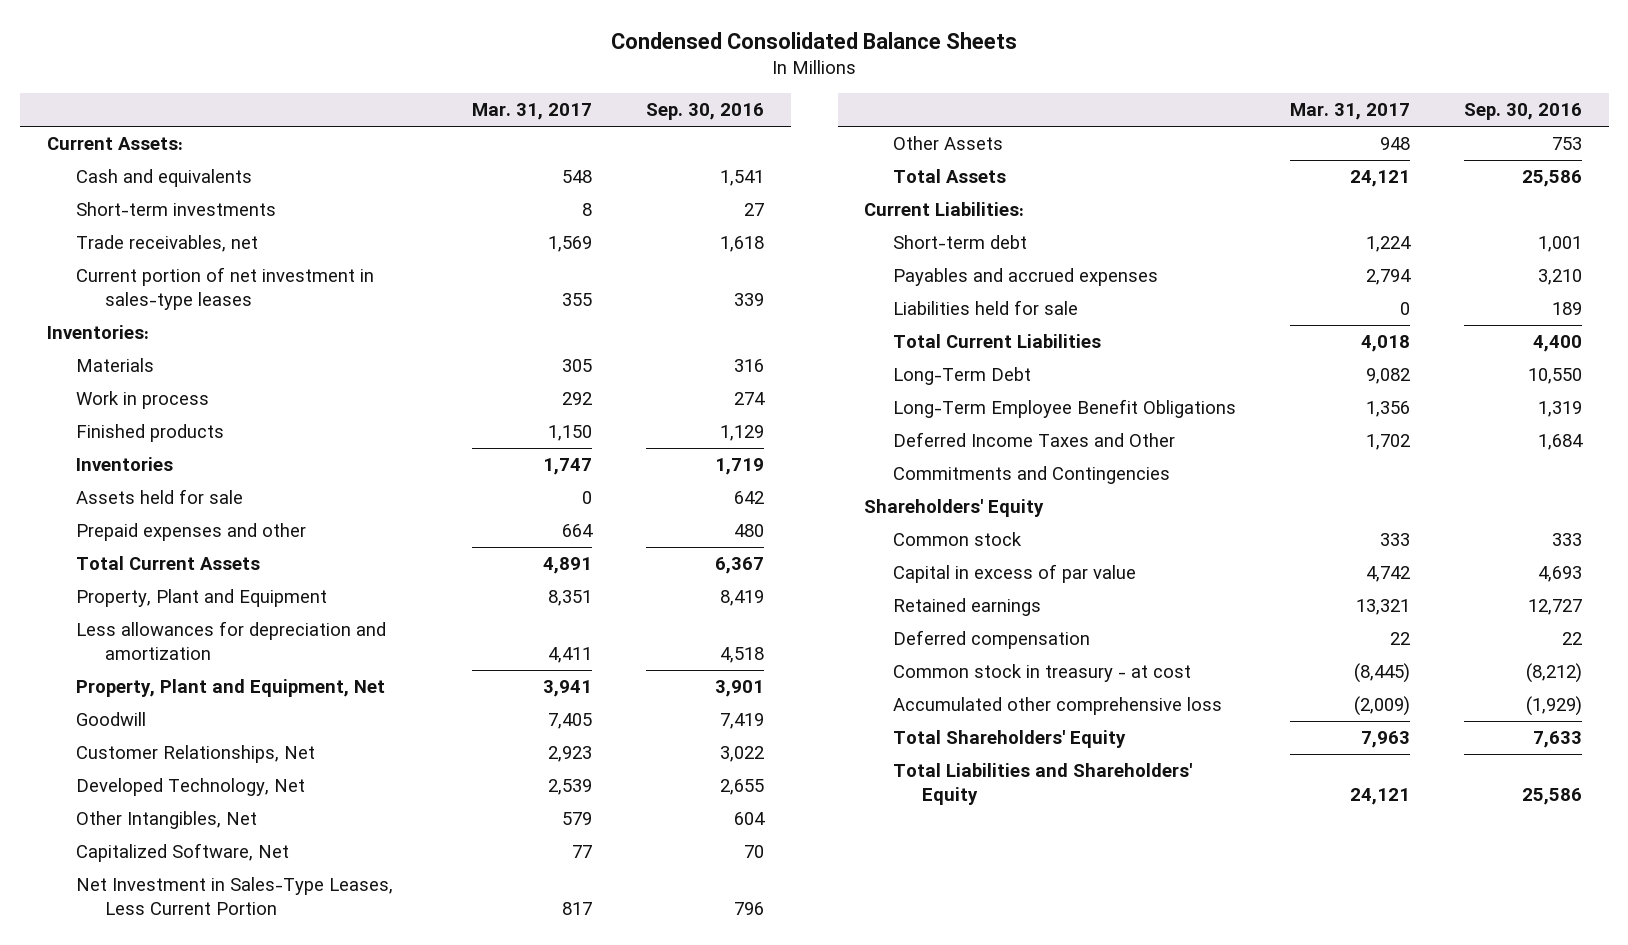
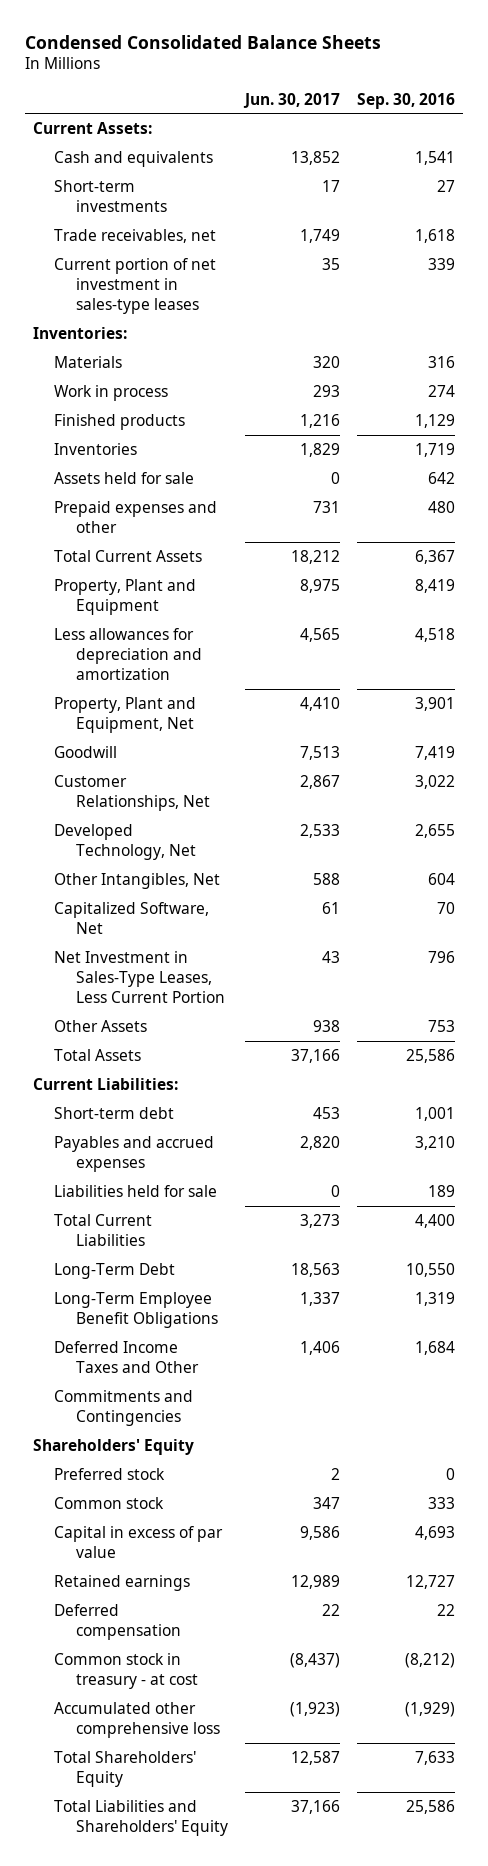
[472,103,593,121] Mar. 31, 2017 -> none
none -> [242,92,340,108] Jun. 30, 2017
none -> [54,1467,166,1480] Preferred stock

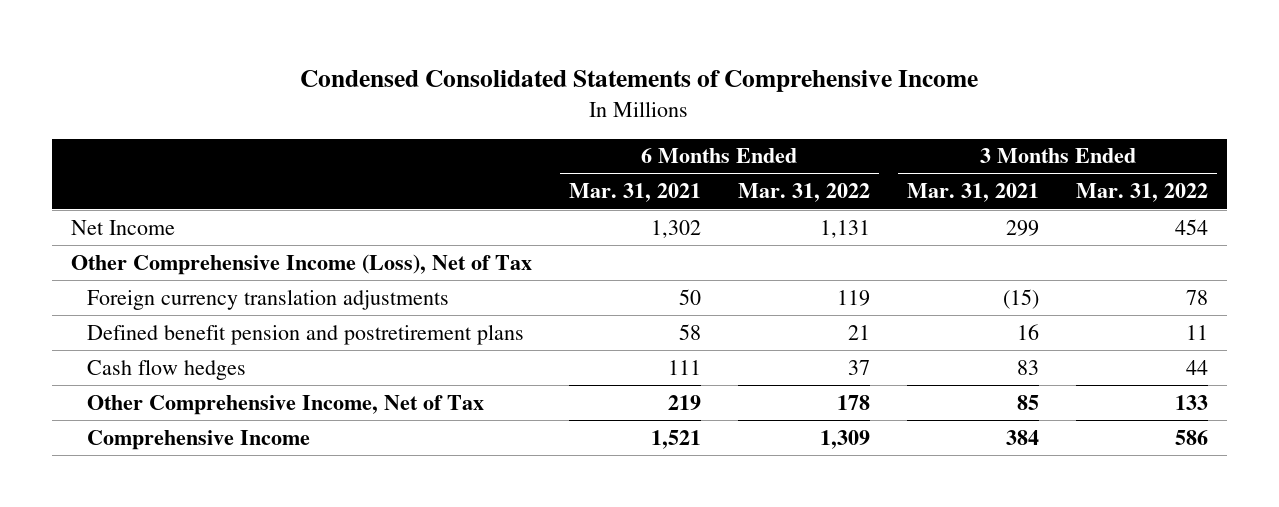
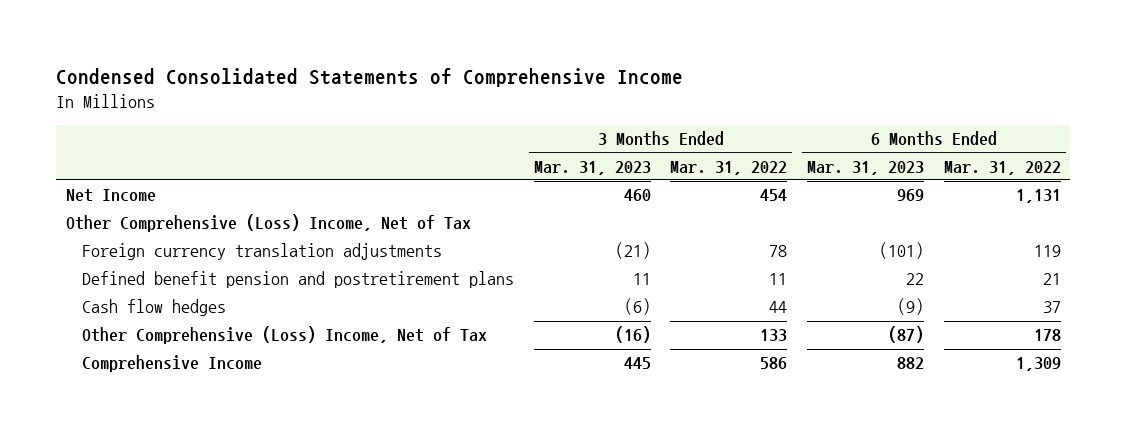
[568,183,701,203] Mar. 31, 2021 -> none
[906,183,1039,203] Mar. 31, 2021 -> none
none -> [533,160,651,175] Mar. 31, 2023
none -> [807,160,925,175] Mar. 31, 2023
[70,253,532,275] Other Comprehensive Income (Loss), Net of Tax -> [65,214,471,233] Other Comprehensive (Loss) Income, Net of Tax
[87,394,485,415] Other Comprehensive Income, Net of Tax -> [82,326,488,345] Other Comprehensive (Loss) Income, Net of Tax

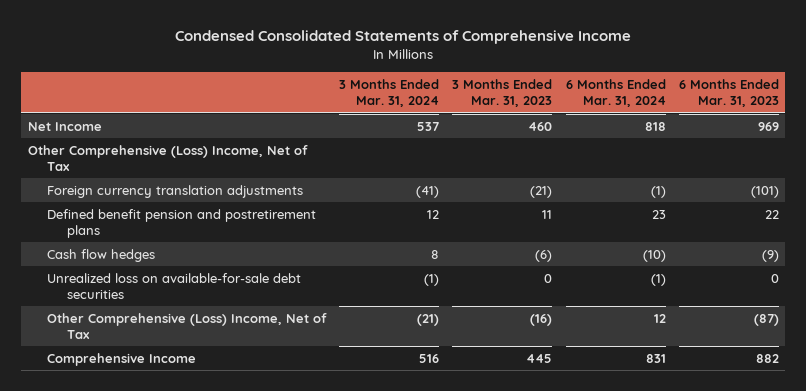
[670,160,788,175] Mar. 31, 2022 -> none
[943,160,1061,175] Mar. 31, 2022 -> none
none -> [339,78,440,108] 3 Months Ended Mar. 31, 2024
none -> [565,78,666,108] 6 Months Ended Mar. 31, 2024
none -> [47,272,302,299] Unrealized loss on available-for-sale debt securities

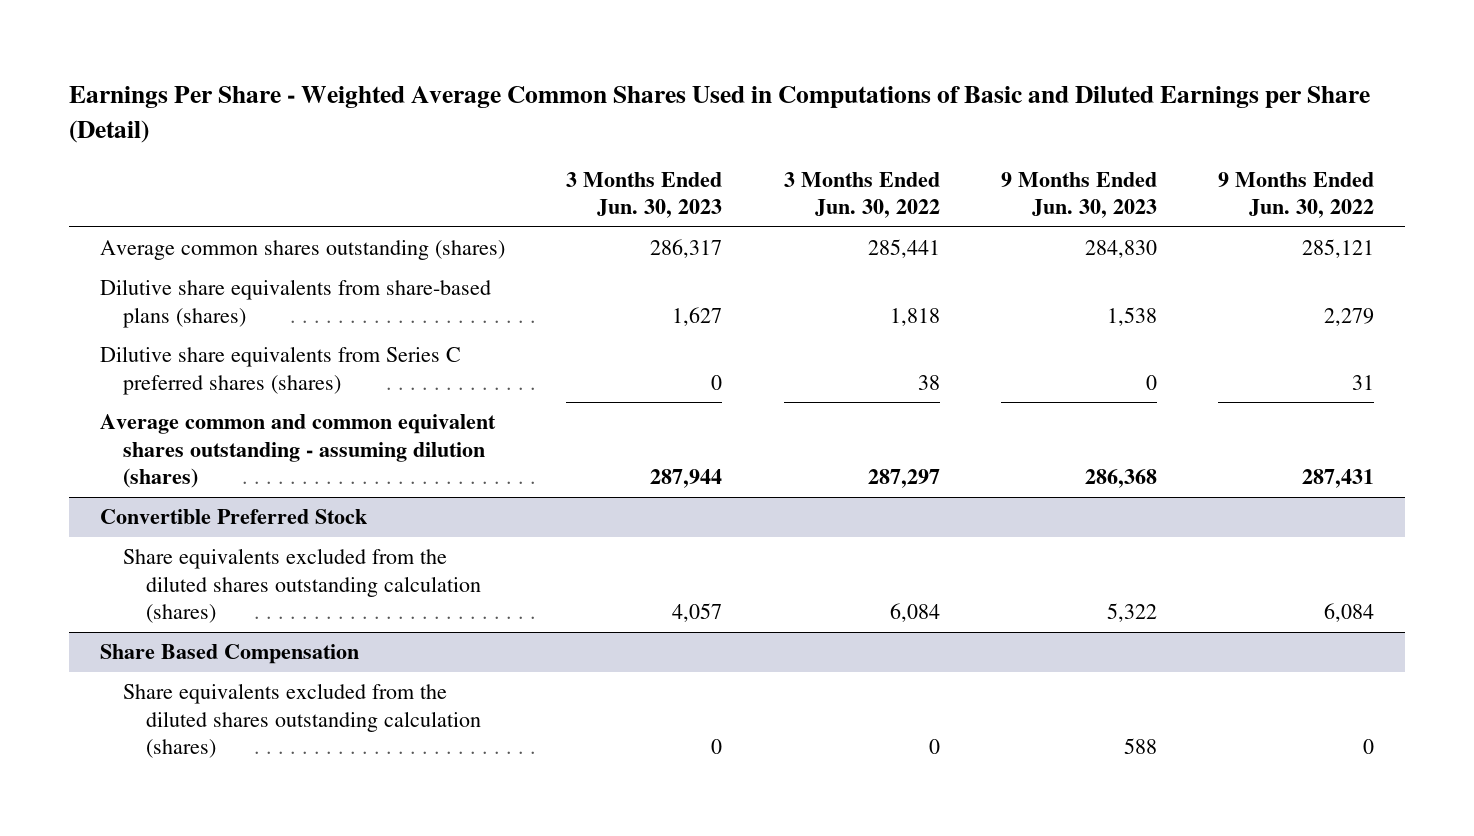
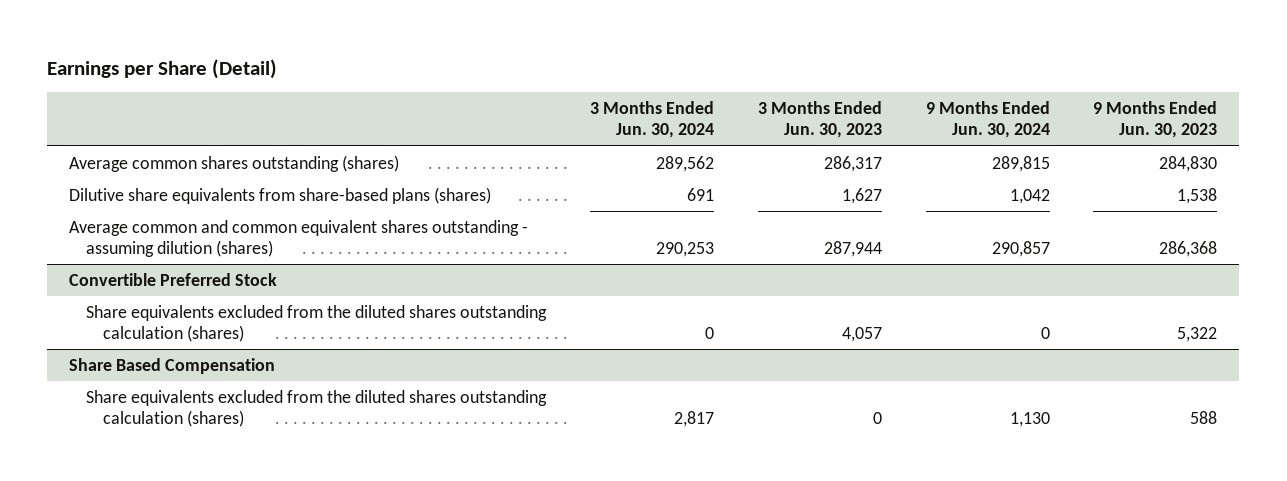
[69,86,1371,143] Earnings Per Share - Weighted Average Common Shares Used in Computations of Basic and Diluted Earnings per Share (Detail) -> [47,58,278,79] Earnings per Share (Detail)
[783,171,940,219] 3 Months Ended Jun. 30, 2022 -> none
[1218,171,1375,219] 9 Months Ended Jun. 30, 2022 -> none
none -> [589,101,714,139] 3 Months Ended Jun. 30, 2024
none -> [925,101,1050,139] 9 Months Ended Jun. 30, 2024
[99,346,461,395] Dilutive share equivalents from Series C preferred shares (shares) -> none

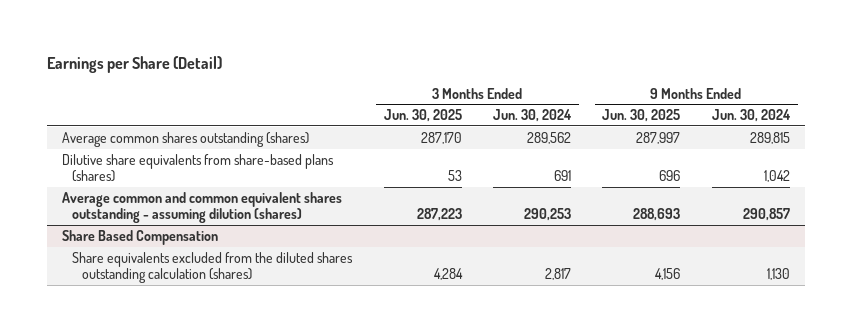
[757,101,882,139] 3 Months Ended Jun. 30, 2023 -> none
[1093,101,1218,139] 9 Months Ended Jun. 30, 2023 -> none
none -> [383,109,462,123] Jun. 30, 2025
none -> [602,109,681,123] Jun. 30, 2025
[69,272,278,286] Convertible Preferred Stock -> none
[86,304,548,342] Share equivalents excluded from the diluted shares outstanding calculation (shares) -> none

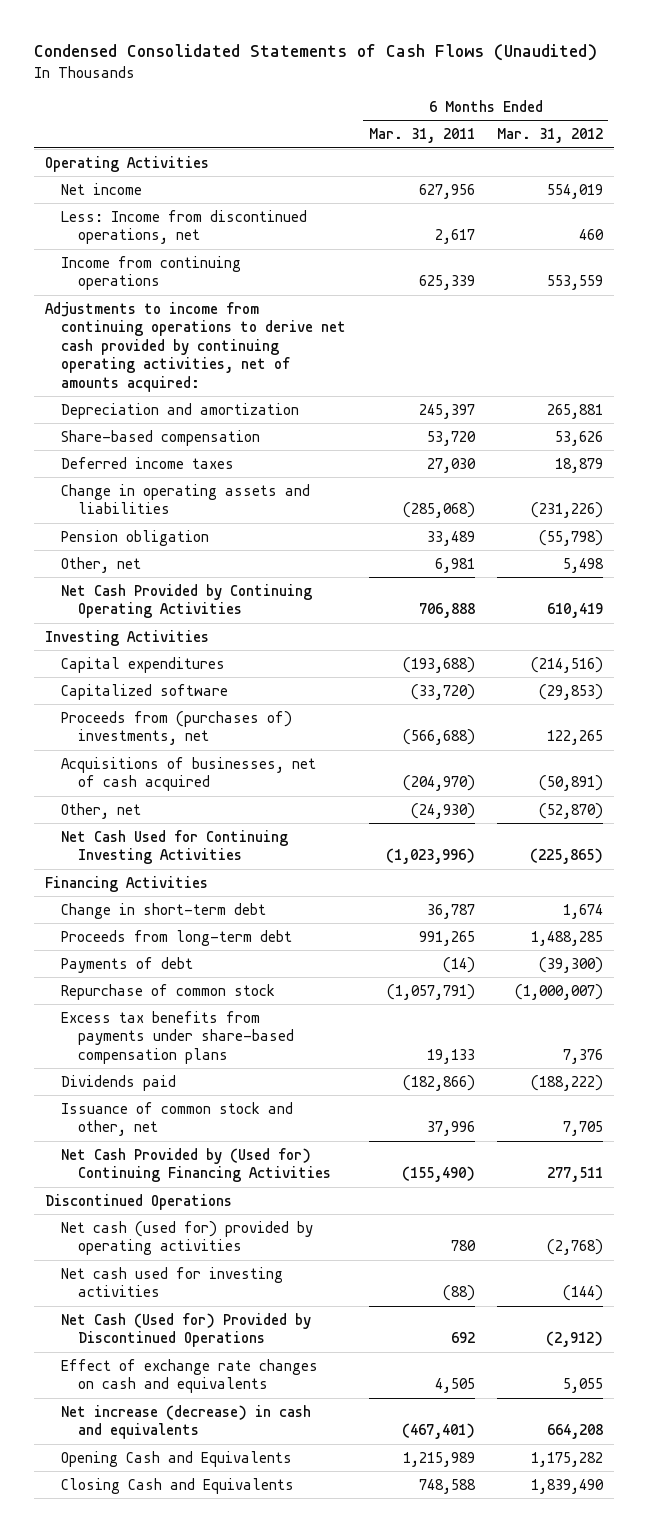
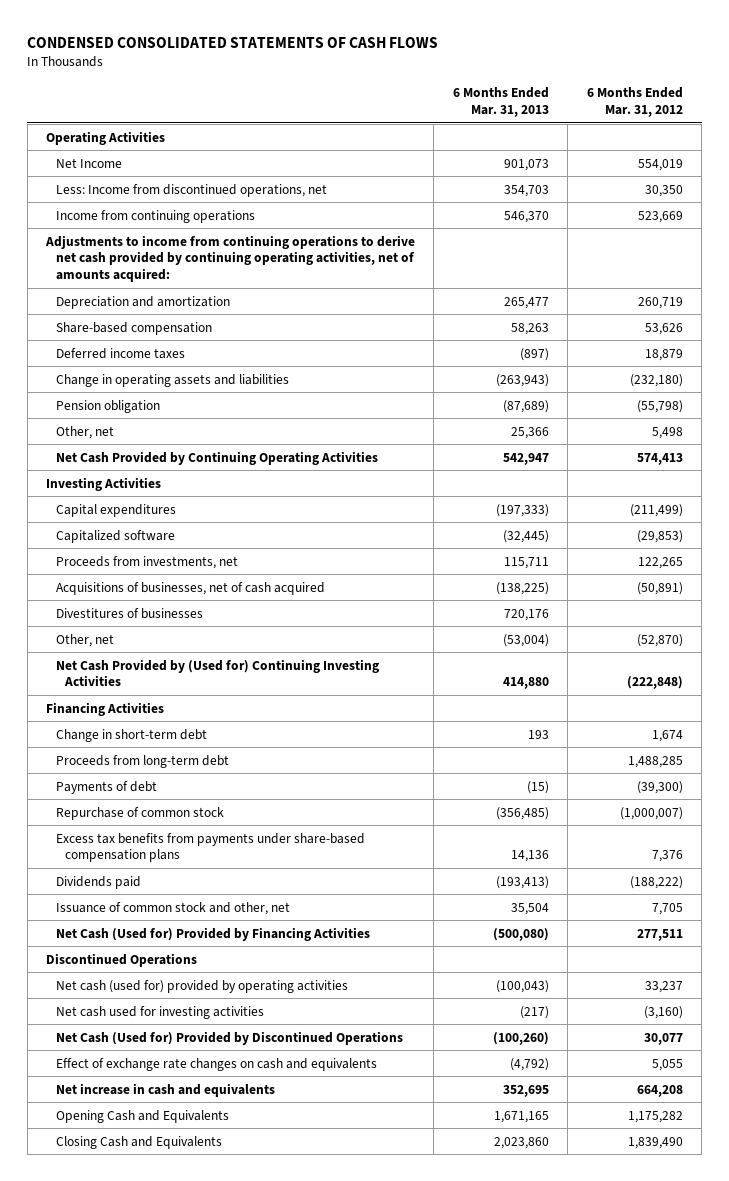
[33,44,597,62] Condensed Consolidated Statements of Cash Flows (Unaudited) -> [27,36,439,48] CONDENSED CONSOLIDATED STATEMENTS OF CASH FLOWS
[368,128,475,144] Mar. 31, 2011 -> none
none -> [452,86,549,117] 6 Months Ended Mar. 31, 2013
[61,182,143,195] Net income -> [55,157,122,168] Net Income
[578,229,604,241] 460 -> [644,184,683,197] 30,350
[546,275,603,291] 553,559 -> [637,210,683,223] 523,669
[546,403,603,419] 265,881 -> [637,296,683,309] 260,719
[530,502,603,519] (231,226) -> [629,373,683,387] (232,180)
[546,603,603,619] 610,419 -> [636,452,683,465] 574,413
[530,656,603,673] (214,516) -> [629,503,683,517] (211,499)
[61,710,293,746] Proceeds from (purchases of) investments, net -> [55,555,238,569] Proceeds from investments, net
none -> [55,607,203,619] Divestitures of businesses
[61,829,289,865] Net Cash Used for Continuing Investing Activities -> [55,658,379,687] Net Cash Provided by (Used for) Continuing Investing Activities
[529,848,603,865] (225,865) -> [626,676,683,690] (222,848)
[61,1147,331,1183] Net Cash Provided by (Used for) Continuing Financing Activities -> [55,926,370,941] Net Cash (Used for) Provided by Financing Activities
[546,1239,603,1256] (2,768) -> [644,980,683,993] 33,237
[562,1285,603,1302] (144) -> [643,1005,683,1019] (3,160)
[545,1331,603,1348] (2,912) -> [643,1032,683,1045] 30,077
[61,1404,312,1440] Net increase (decrease) in cash and equivalents -> [55,1082,275,1097] Net increase in cash and equivalents

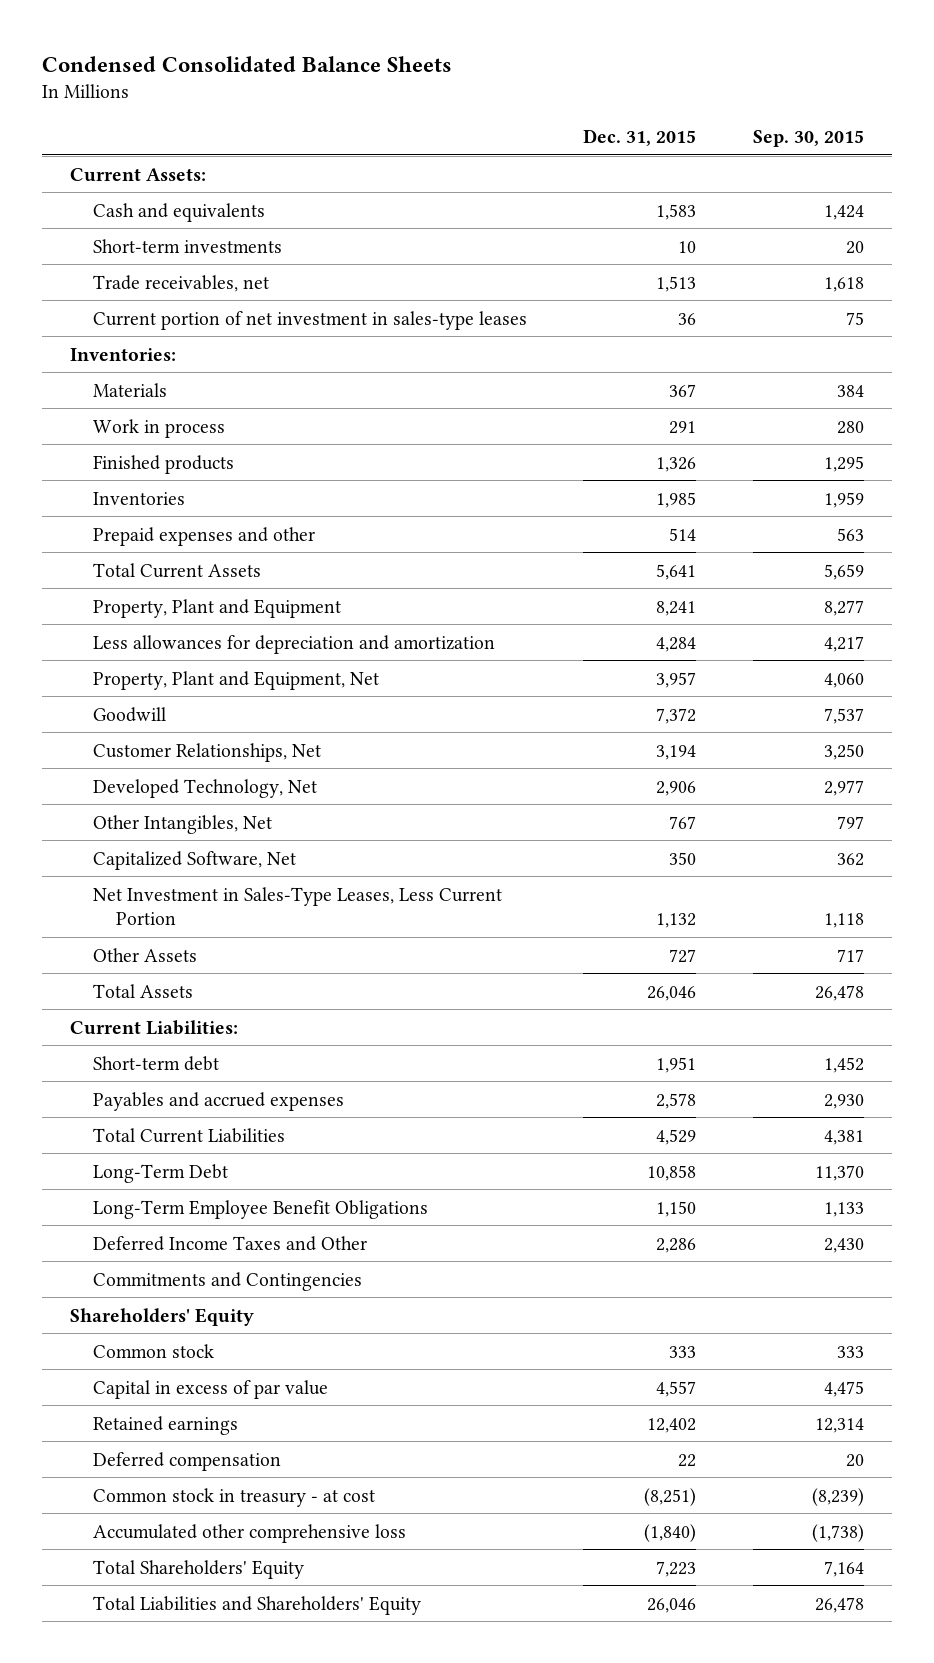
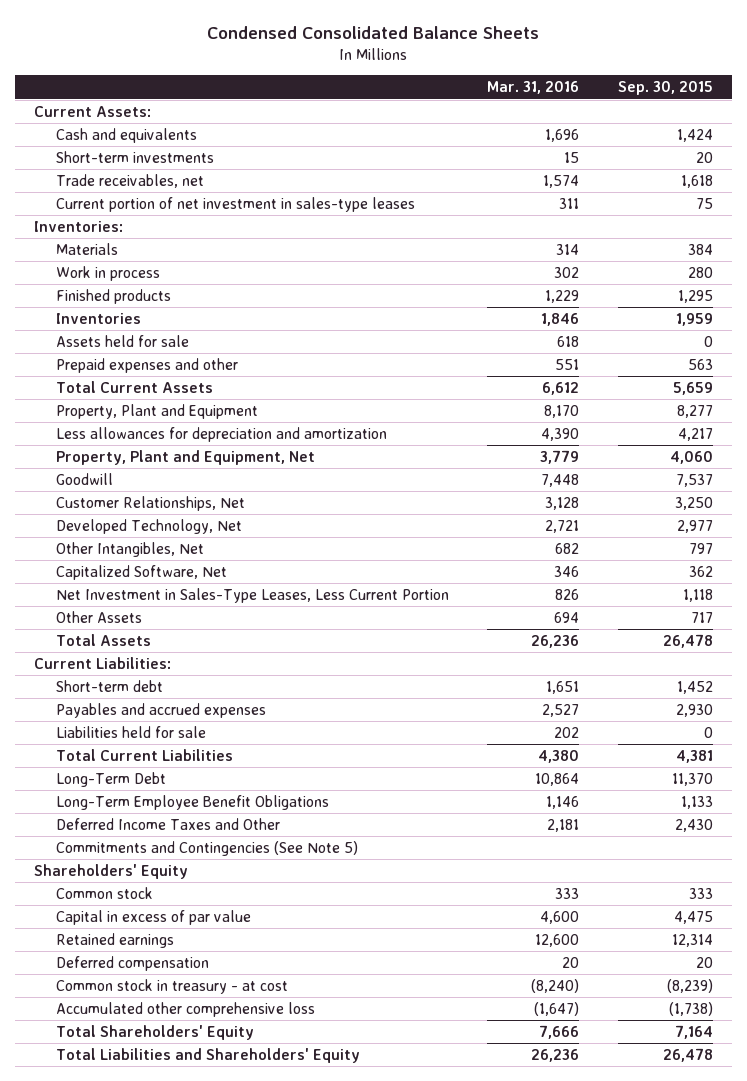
[583,128,697,146] Dec. 31, 2015 -> none
none -> [487,81,580,95] Mar. 31, 2016
none -> [55,334,189,347] Assets held for sale
none -> [55,725,206,738] Liabilities held for sale
[92,1271,362,1291] Commitments and Contingencies -> [55,840,358,856] Commitments and Contingencies (See Note 5)

